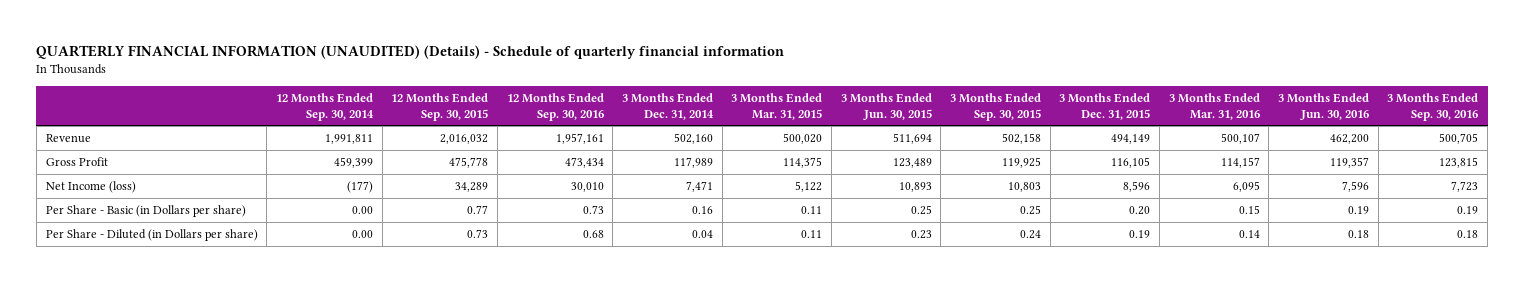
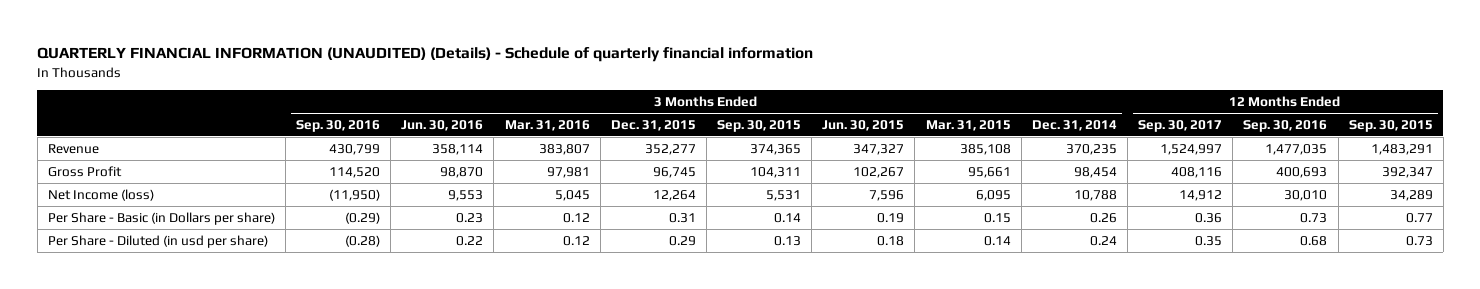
[275,93,374,121] 12 Months Ended Sep. 30, 2014 -> none
none -> [1138,120,1223,133] Sep. 30, 2017
[440,133,489,144] 2,016,032 -> [1370,143,1433,155] 1,483,291
[555,132,604,144] 1,957,161 -> [1265,143,1328,155] 1,477,035
[674,132,714,144] 502,160 -> [1065,143,1117,155] 370,235
[783,132,823,144] 500,020 -> [959,143,1011,155] 385,108
[892,132,932,144] 511,694 -> [853,143,905,155] 347,327
[1002,132,1042,144] 502,158 -> [750,143,802,155] 374,365
[1111,133,1151,144] 494,149 -> [644,143,696,155] 352,277
[1220,132,1260,144] 500,107 -> [538,143,590,155] 383,807
[1330,133,1370,144] 462,200 -> [432,143,484,155] 358,114
[1439,132,1479,144] 500,705 -> [329,143,381,155] 430,799
[449,156,489,168] 475,778 -> [1381,166,1433,178] 392,347
[564,156,604,168] 473,434 -> [1276,166,1328,178] 400,693
[674,156,714,168] 117,989 -> [1073,166,1117,178] 98,454
[783,156,823,168] 114,375 -> [967,166,1011,178] 95,661
[892,157,932,168] 123,489 -> [853,166,905,178] 102,267
[1002,156,1042,168] 119,925 -> [750,166,802,178] 104,311
[1111,156,1151,168] 116,105 -> [652,166,696,178] 96,745
[1220,156,1260,168] 114,157 -> [546,166,590,178] 97,981
[1330,156,1370,168] 119,357 -> [440,166,484,178] 98,870
[1439,156,1479,168] 123,815 -> [329,166,381,178] 114,520
[686,180,714,192] 7,471 -> [1073,189,1117,201] 10,788
[795,180,823,192] 5,122 -> [975,189,1011,201] 6,095
[898,181,932,192] 10,893 -> [869,189,905,201] 7,596
[1008,181,1042,192] 10,803 -> [766,189,802,201] 5,531
[1123,180,1151,192] 8,596 -> [652,189,696,201] 12,264
[1232,180,1260,192] 6,095 -> [554,189,590,201] 5,045
[1342,180,1370,192] 7,596 -> [448,189,484,201] 9,553
[1451,180,1479,192] 7,723 -> [329,188,381,201] (11,950)
[692,205,714,214] 0.16 -> [1089,212,1117,223] 0.26
[801,205,823,214] 0.11 -> [983,212,1011,223] 0.15
[910,204,932,215] 0.25 -> [877,212,905,223] 0.19
[1020,204,1042,215] 0.25 -> [774,212,802,223] 0.14
[1129,205,1151,215] 0.20 -> [668,212,696,223] 0.31
[1238,204,1260,214] 0.15 -> [562,212,590,223] 0.12
[1348,205,1370,214] 0.19 -> [456,212,484,223] 0.23
[1457,205,1479,214] 0.19 -> [345,211,381,224] (0.29)
[45,228,258,241] Per Share - Diluted (in Dollars per share) -> [47,234,268,248] Per Share - Diluted (in usd per share)
[692,229,714,238] 0.04 -> [1089,235,1117,246] 0.24
[801,229,823,238] 0.11 -> [983,235,1011,246] 0.14
[910,229,932,239] 0.23 -> [877,235,905,246] 0.18
[1020,229,1042,239] 0.24 -> [774,235,802,246] 0.13
[1129,229,1151,238] 0.19 -> [668,235,696,246] 0.29
[1238,229,1260,238] 0.14 -> [562,235,590,246] 0.12
[1348,229,1370,238] 0.18 -> [456,235,484,246] 0.22
[1457,229,1479,238] 0.18 -> [345,234,381,247] (0.28)

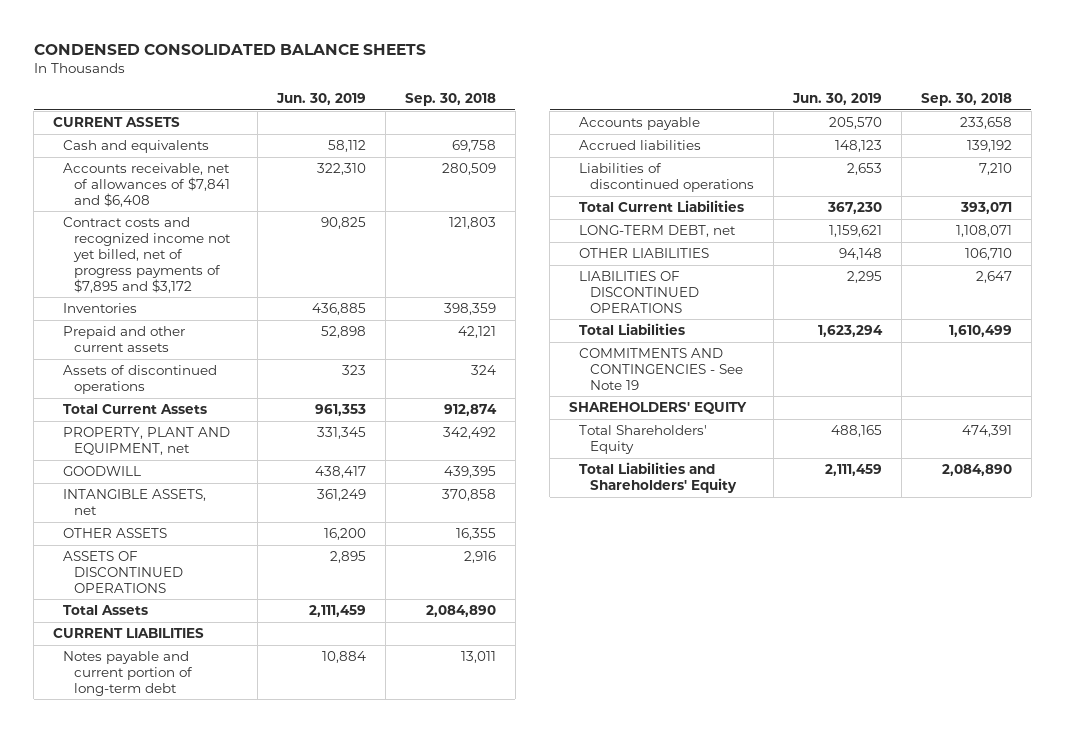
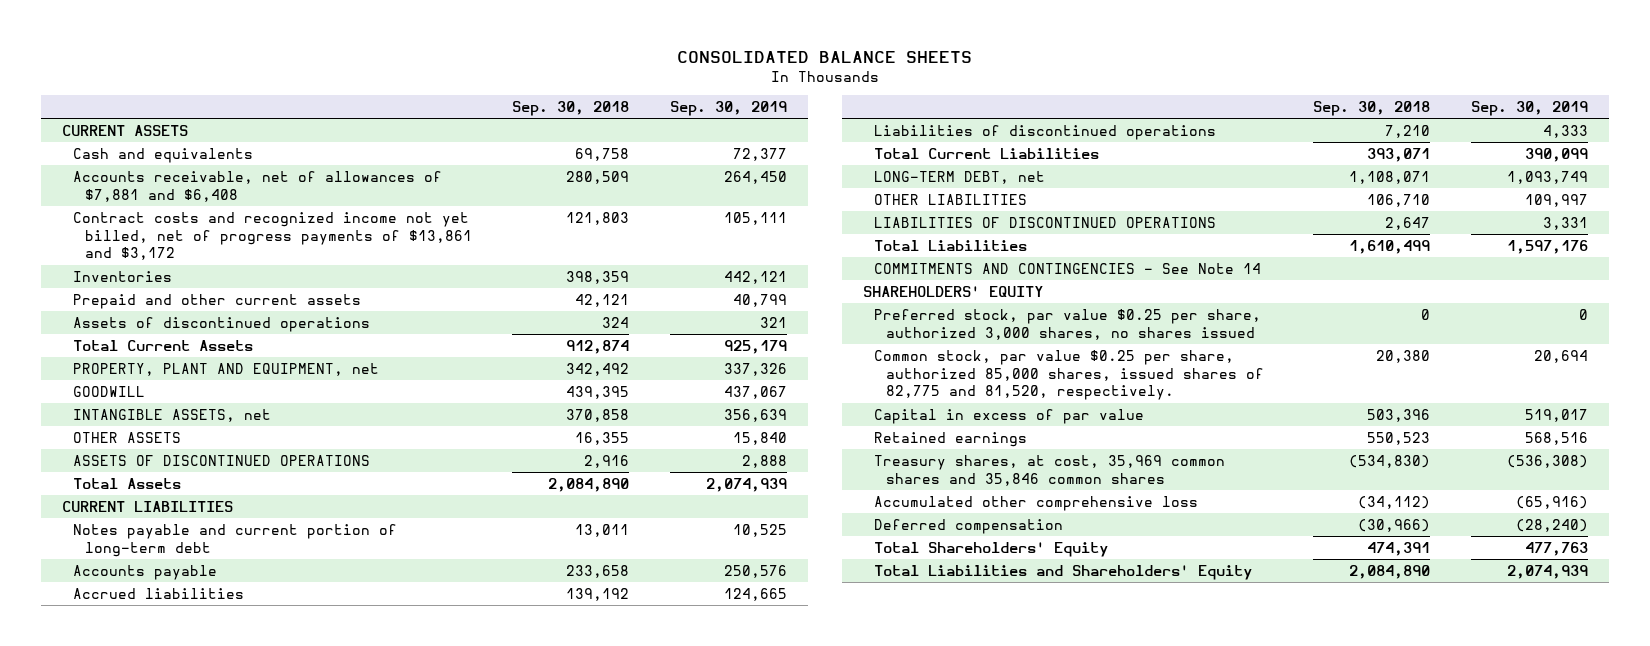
[33,43,426,55] CONDENSED CONSOLIDATED BALANCE SHEETS -> [677,50,973,63] CONSOLIDATED BALANCE SHEETS
[275,93,366,106] Jun. 30, 2019 -> none
none -> [670,101,788,117] Sep. 30, 2019
[63,163,231,207] Accounts receivable, net of allowances of $7,841 and $6,408 -> [73,170,443,202] Accounts receivable, net of allowances of $7,881 and $6,408
[63,217,231,293] Contract costs and recognized income not yet billed, net of progress payments of $7,895 and $3,172 -> [73,211,472,261] Contract costs and recognized income not yet billed, net of progress payments of $13,861 and $3,172
[579,348,743,390] COMMITMENTS AND CONTINGENCIES - See Note 19 -> [874,262,1262,274] COMMITMENTS AND CONTINGENCIES - See Note 14
none -> [874,308,1262,340] Preferred stock, par value $0.25 per share, authorized 3,000 shares, no shares issued
none -> [874,349,1264,401] Common stock, par value $0.25 per share, authorized 85,000 shares, issued shares of 82,775 and 81,520, respectively.
none -> [874,408,1145,424] Capital in excess of par value
none -> [874,431,1028,447] Retained earnings
none -> [874,454,1226,486] Treasury shares, at cost, 35,969 common shares and 35,846 common shares
none -> [874,495,1199,511] Accumulated other comprehensive loss
none -> [874,518,1064,534] Deferred compensation

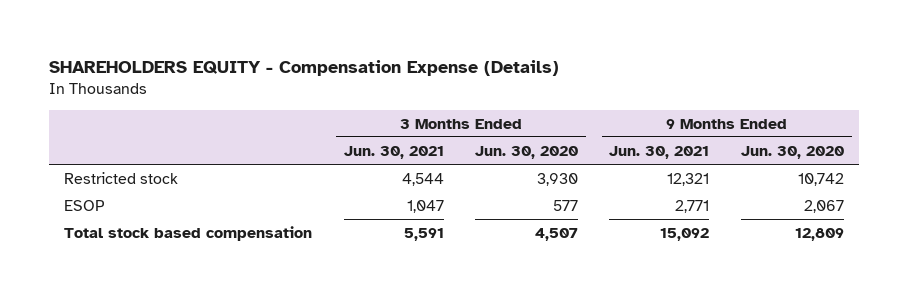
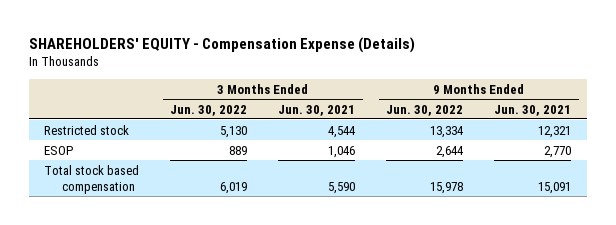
[48,59,559,76] SHAREHOLDERS EQUITY - Compensation Expense (Details) -> [28,36,415,53] SHAREHOLDERS' EQUITY - Compensation Expense (Details)
[475,145,579,159] Jun. 30, 2020 -> none
[740,145,844,159] Jun. 30, 2020 -> none
none -> [170,104,248,116] Jun. 30, 2022
none -> [386,104,464,116] Jun. 30, 2022
[406,199,444,213] 1,047 -> [328,145,356,158] 1,046
[675,199,710,213] 2,771 -> [544,145,572,158] 2,770
[403,227,444,241] 5,591 -> [328,181,356,194] 5,590
[660,227,710,241] 15,092 -> [538,181,572,194] 15,091

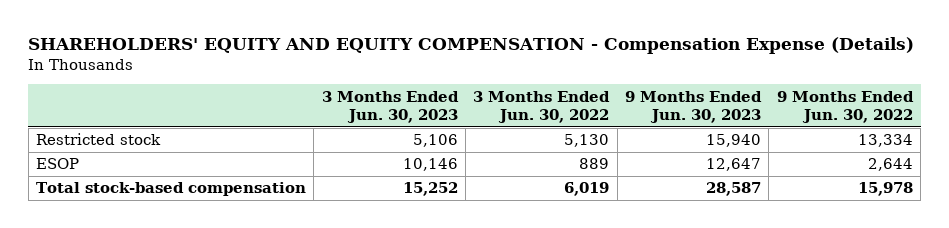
[28,36,415,53] SHAREHOLDERS' EQUITY - Compensation Expense (Details) -> [28,37,915,55] SHAREHOLDERS' EQUITY AND EQUITY COMPENSATION - Compensation Expense (Details)
[278,104,356,116] Jun. 30, 2021 -> none
[494,104,572,116] Jun. 30, 2021 -> none
none -> [321,90,459,124] 3 Months Ended Jun. 30, 2023
none -> [625,90,763,124] 9 Months Ended Jun. 30, 2023
[44,164,140,194] Total stock based compensation -> [35,182,306,197] Total stock-based compensation

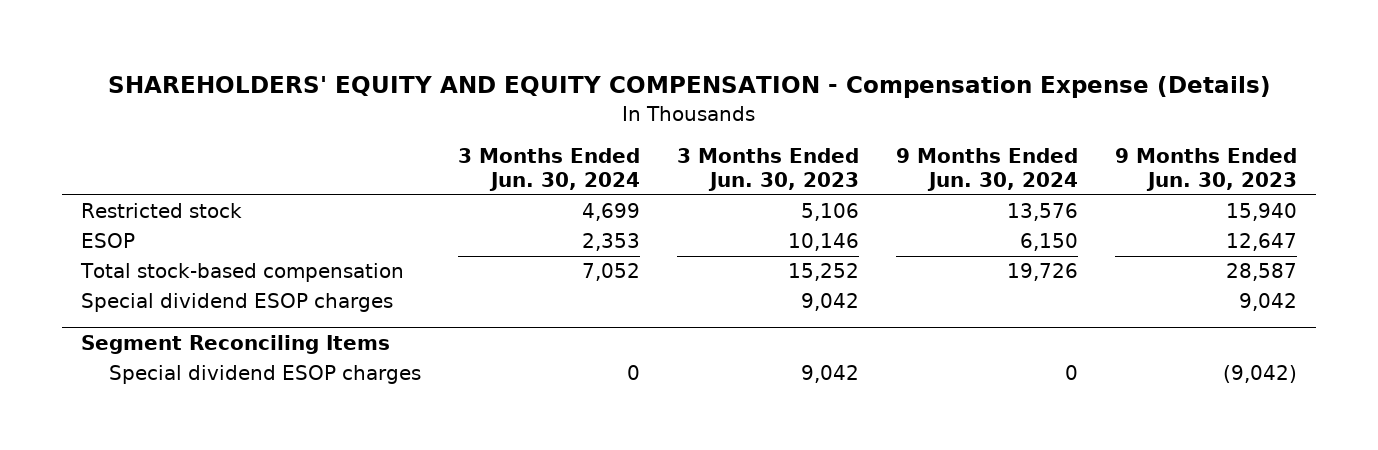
[473,90,611,124] 3 Months Ended Jun. 30, 2022 -> none
[776,90,914,124] 9 Months Ended Jun. 30, 2022 -> none
none -> [458,148,641,191] 3 Months Ended Jun. 30, 2024
none -> [896,148,1079,191] 9 Months Ended Jun. 30, 2024
none -> [80,293,393,313] Special dividend ESOP charges
none -> [80,335,390,355] Segment Reconciling Items
none -> [109,365,422,385] Special dividend ESOP charges

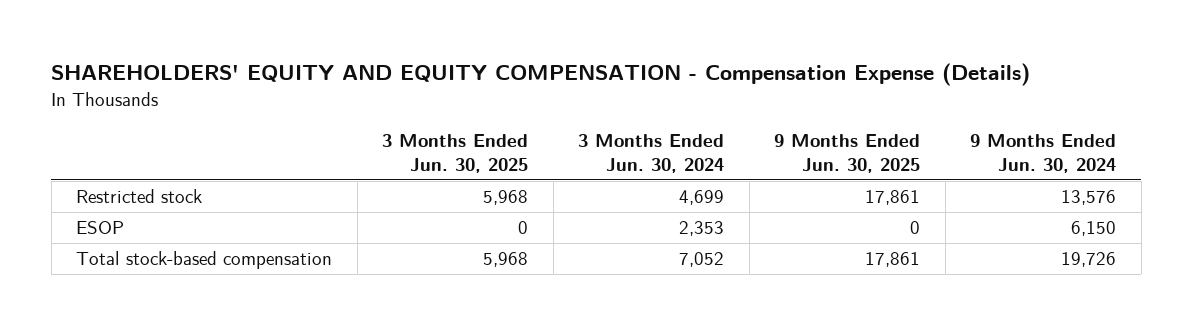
[677,148,860,191] 3 Months Ended Jun. 30, 2023 -> none
[1115,148,1298,191] 9 Months Ended Jun. 30, 2023 -> none
none -> [382,133,529,173] 3 Months Ended Jun. 30, 2025
none -> [774,133,921,173] 9 Months Ended Jun. 30, 2025
[80,293,393,313] Special dividend ESOP charges -> none
[80,335,390,355] Segment Reconciling Items -> none
[109,365,422,385] Special dividend ESOP charges -> none

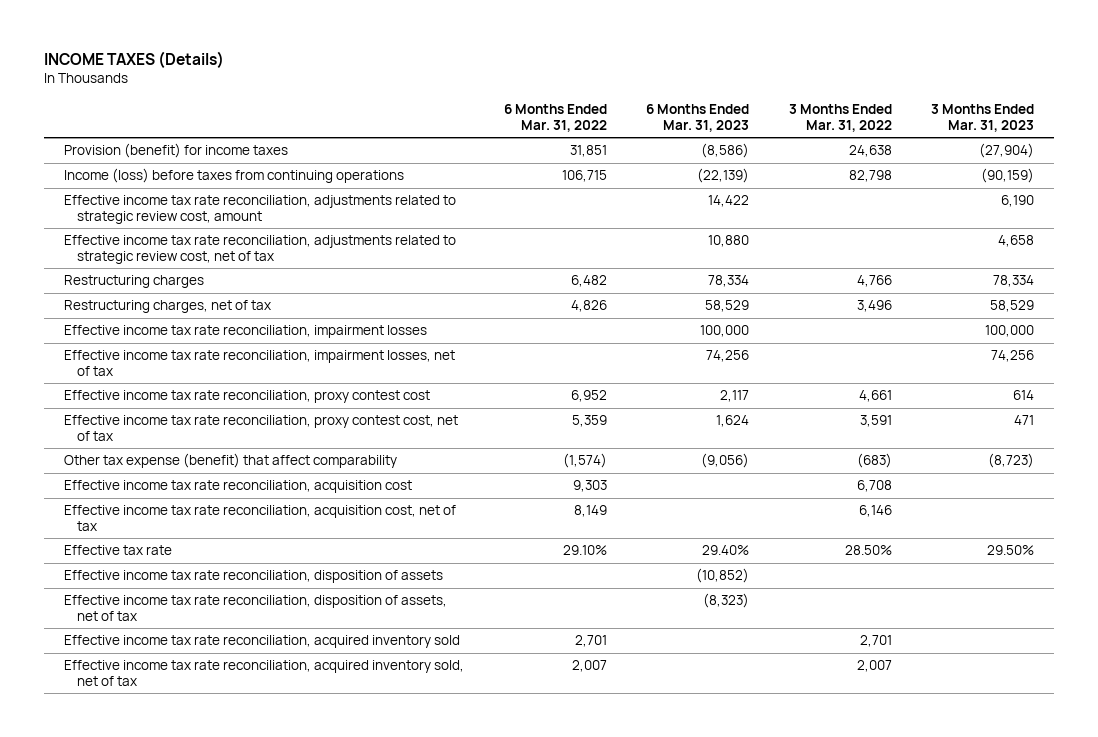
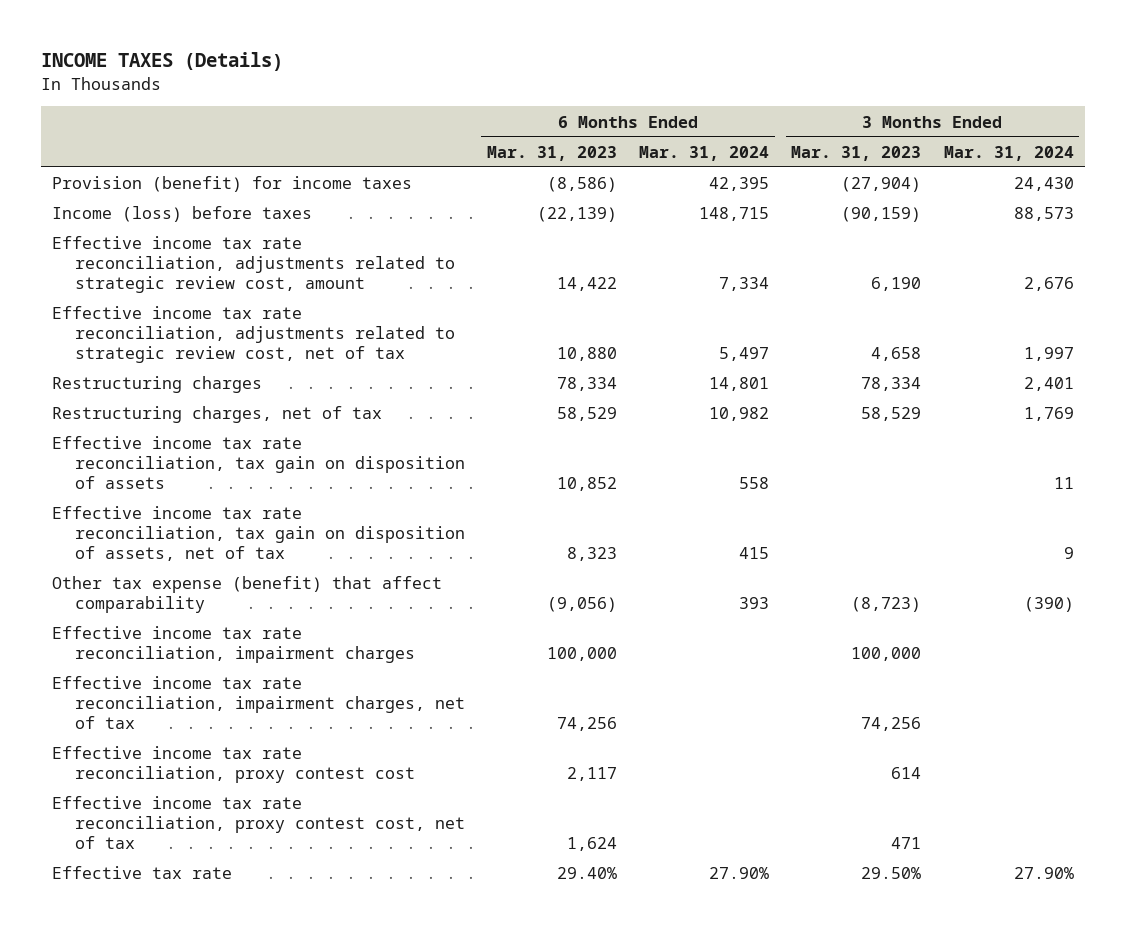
[503,104,607,132] 6 Months Ended Mar. 31, 2022 -> none
[788,104,892,132] 3 Months Ended Mar. 31, 2022 -> none
none -> [639,145,770,161] Mar. 31, 2024
none -> [943,145,1074,161] Mar. 31, 2024
[64,168,405,184] Income (loss) before taxes from continuing operations -> [52,206,313,223] Income (loss) before taxes
none -> [52,436,465,489] Effective income tax rate reconciliation, tax gain on disposition of assets
none -> [52,506,465,561] Effective income tax rate reconciliation, tax gain on disposition of assets, net of tax
[64,453,398,469] Other tax expense (benefit) that affect comparability -> [52,576,443,613] Other tax expense (benefit) that affect comparability
[64,325,428,339] Effective income tax rate reconciliation, impairment losses -> [52,626,415,663] Effective income tax rate reconciliation, impairment charges
[64,350,456,376] Effective income tax rate reconciliation, impairment losses, net of tax -> [52,676,465,729] Effective income tax rate reconciliation, impairment charges, net of tax
[64,480,413,494] Effective income tax rate reconciliation, acquisition cost -> none
[64,505,457,531] Effective income tax rate reconciliation, acquisition cost, net of tax -> none
[64,570,444,584] Effective income tax rate reconciliation, disposition of assets -> none
[64,595,448,621] Effective income tax rate reconciliation, disposition of assets, net of tax -> none
[64,635,461,649] Effective income tax rate reconciliation, acquired inventory sold -> none
[64,660,465,686] Effective income tax rate reconciliation, acquired inventory sold, net of tax -> none

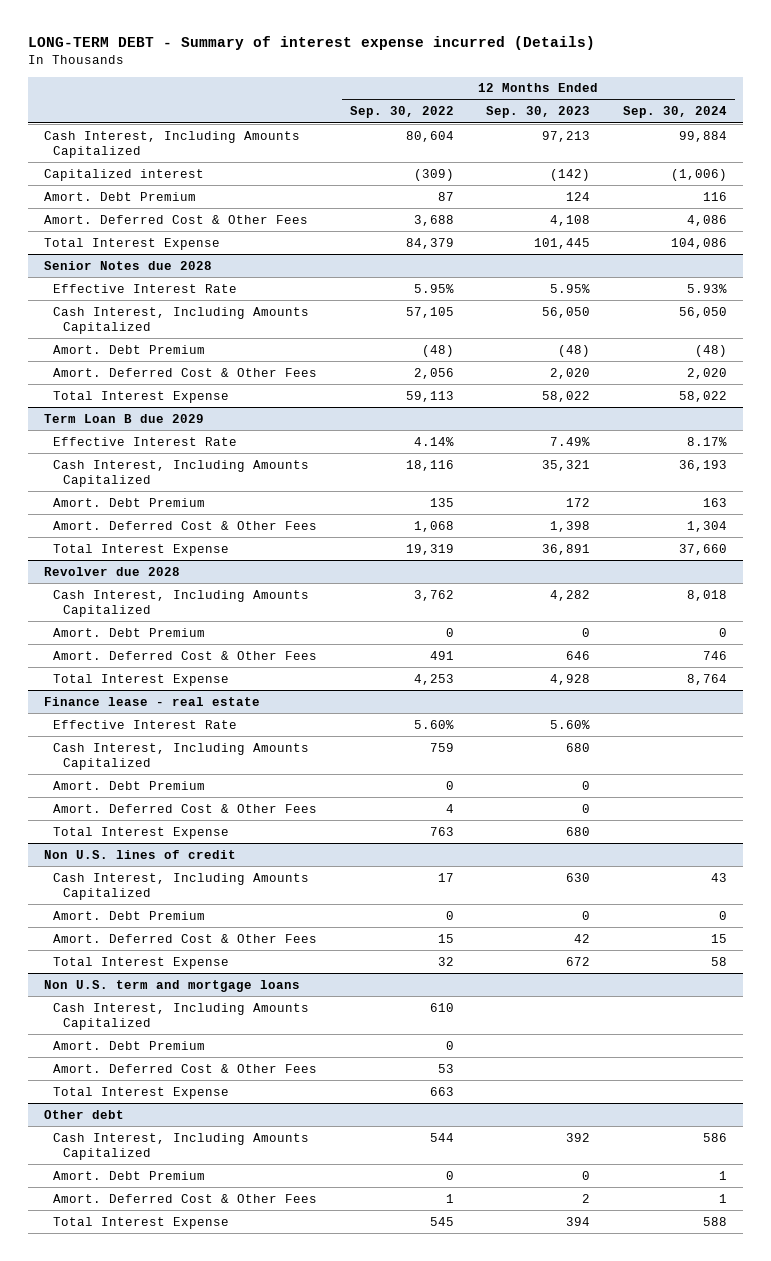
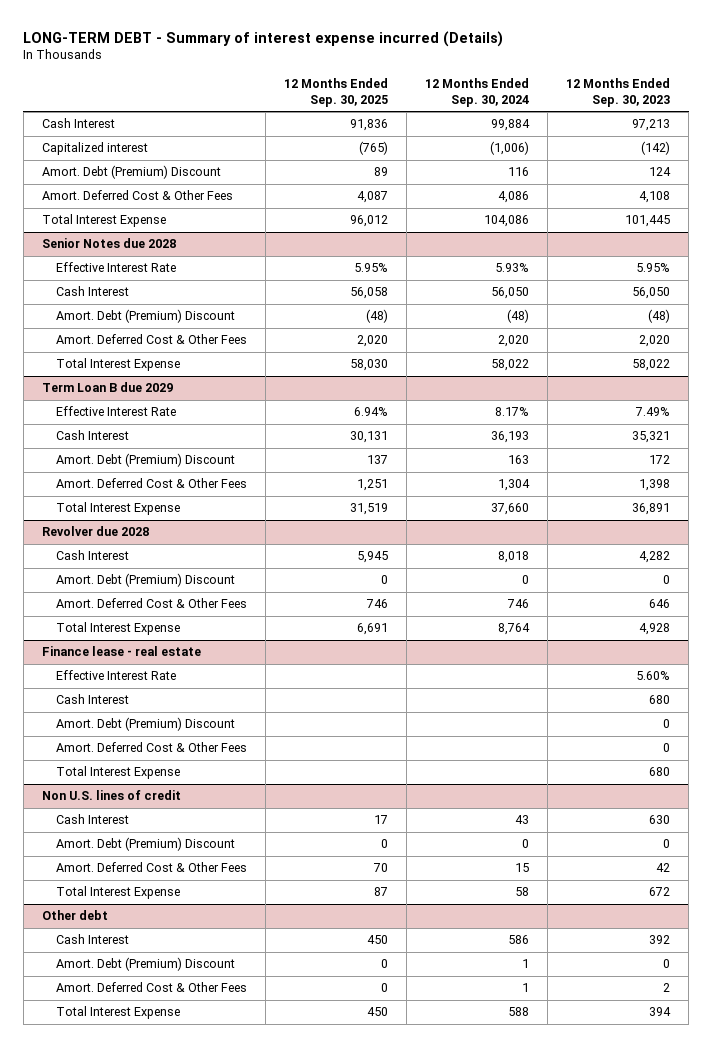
[349,106,454,119] Sep. 30, 2022 -> none
none -> [283,78,388,108] 12 Months Ended Sep. 30, 2025
[43,130,300,159] Cash Interest, Including Amounts Capitalized -> [41,118,115,129] Cash Interest
[43,191,196,201] Amort. Debt Premium -> [41,165,221,180] Amort. Debt (Premium) Discount
[53,306,310,335] Cash Interest, Including Amounts Capitalized -> [55,286,129,297] Cash Interest
[53,344,206,354] Amort. Debt Premium -> [55,309,235,324] Amort. Debt (Premium) Discount
[53,459,310,488] Cash Interest, Including Amounts Capitalized -> [55,430,129,441] Cash Interest
[53,497,206,507] Amort. Debt Premium -> [55,453,235,468] Amort. Debt (Premium) Discount
[53,589,310,618] Cash Interest, Including Amounts Capitalized -> [55,550,129,561] Cash Interest
[53,627,206,637] Amort. Debt Premium -> [55,573,235,588] Amort. Debt (Premium) Discount
[53,742,310,771] Cash Interest, Including Amounts Capitalized -> [55,694,129,705] Cash Interest
[53,780,206,790] Amort. Debt Premium -> [55,717,235,732] Amort. Debt (Premium) Discount
[53,872,310,901] Cash Interest, Including Amounts Capitalized -> [55,814,129,825] Cash Interest
[53,910,206,920] Amort. Debt Premium -> [55,837,235,852] Amort. Debt (Premium) Discount
[43,979,300,992] Non U.S. term and mortgage loans -> none
[53,1002,310,1031] Cash Interest, Including Amounts Capitalized -> none
[53,1040,206,1050] Amort. Debt Premium -> none
[53,1063,318,1073] Amort. Deferred Cost & Other Fees -> none
[53,1086,230,1099] Total Interest Expense -> none
[53,1132,310,1161] Cash Interest, Including Amounts Capitalized -> [55,934,129,945] Cash Interest
[53,1170,206,1180] Amort. Debt Premium -> [55,957,235,972] Amort. Debt (Premium) Discount

